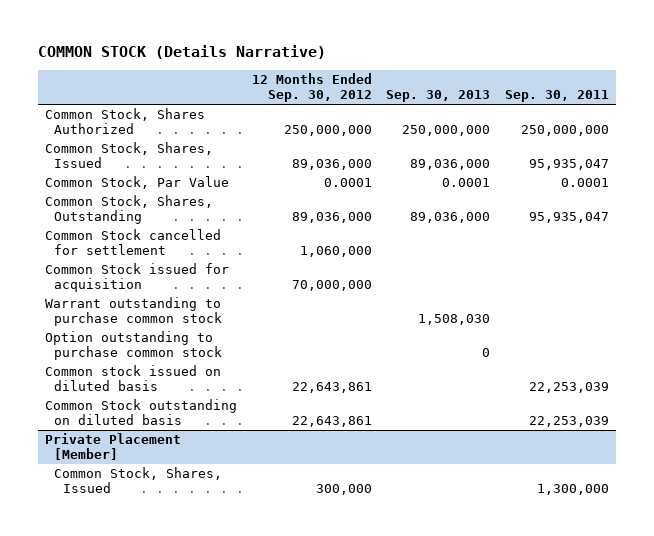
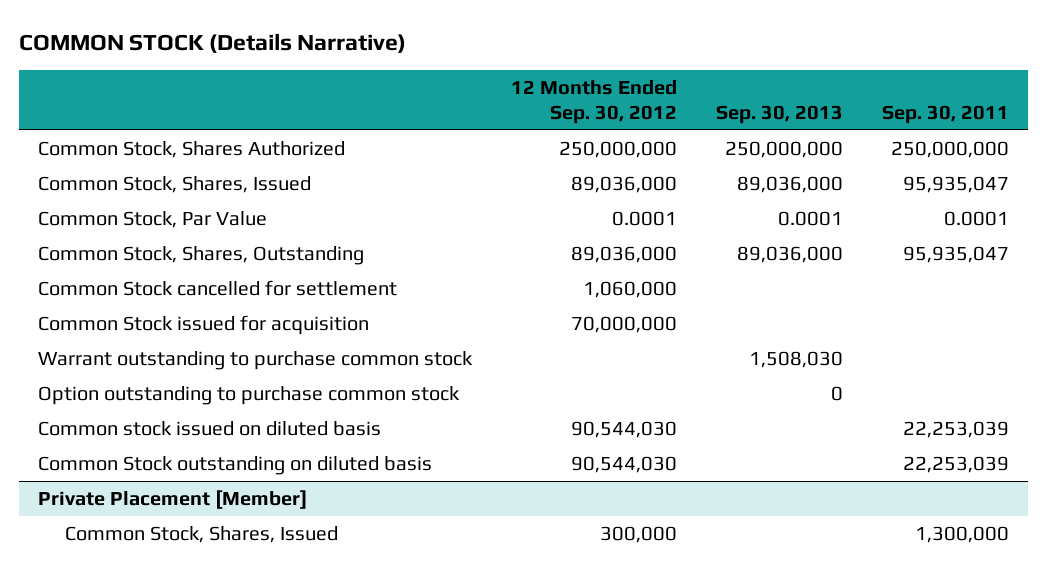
[291,382,372,394] 22,643,861 -> [571,421,678,439] 90,544,030
[291,416,372,428] 22,643,861 -> [571,456,678,474] 90,544,030

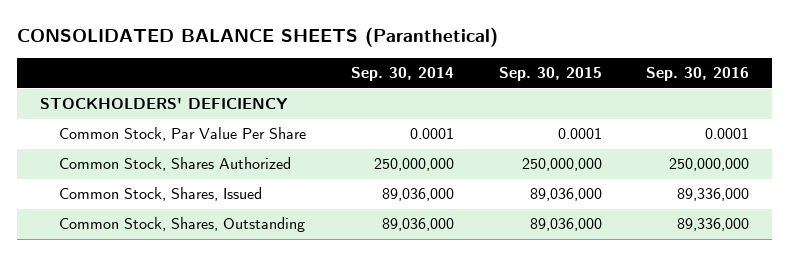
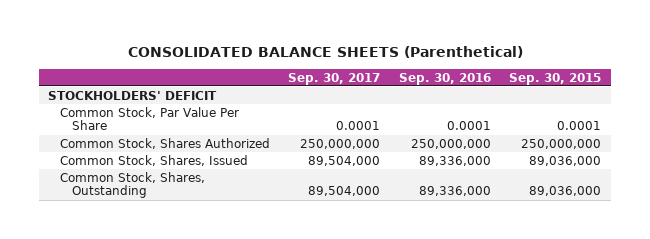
[17,27,499,48] CONSOLIDATED BALANCE SHEETS (Paranthetical) -> [127,46,523,59] CONSOLIDATED BALANCE SHEETS (Parenthetical)
[351,67,455,82] Sep. 30, 2014 -> none
none -> [288,72,381,85] Sep. 30, 2017
[39,98,288,110] STOCKHOLDERS' DEFICIENCY -> [48,90,218,100] STOCKHOLDERS' DEFICIT

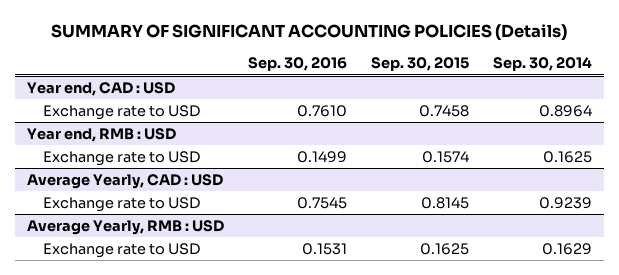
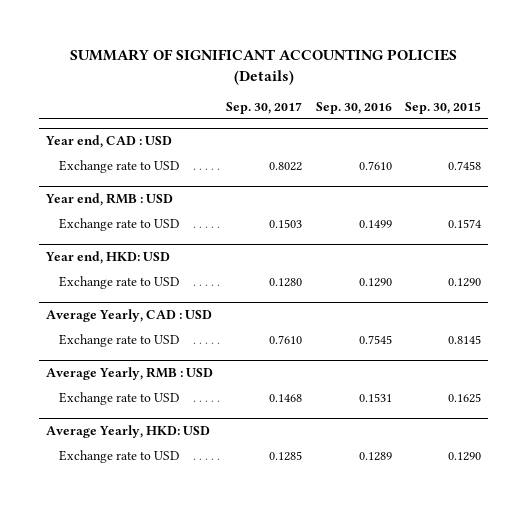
[493,57,593,72] Sep. 30, 2014 -> none
none -> [226,101,303,114] Sep. 30, 2017
none -> [44,251,170,265] Year end, HKD: USD
none -> [58,275,179,289] Exchange rate to USD
none -> [45,425,210,439] Average Yearly, HKD: USD
none -> [58,449,179,463] Exchange rate to USD

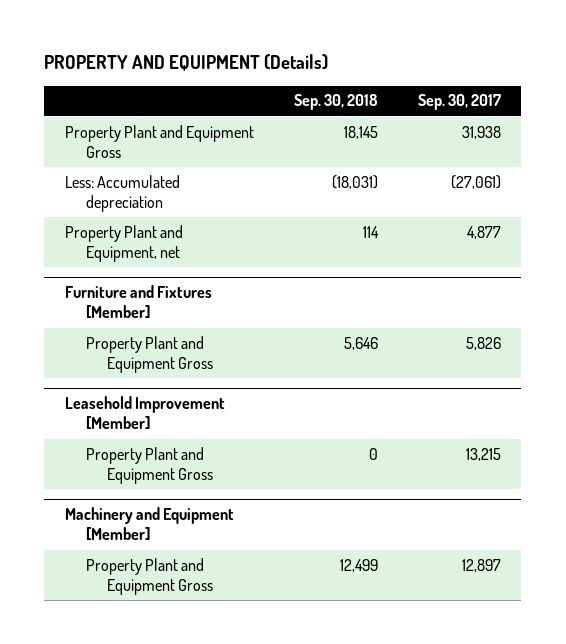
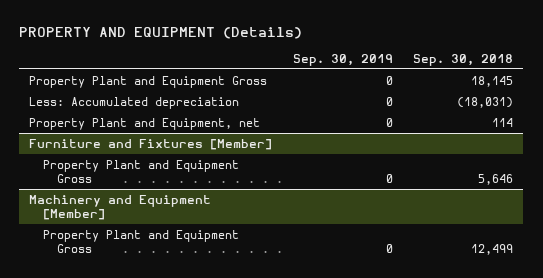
[418,94,502,111] Sep. 30, 2017 -> none
none -> [292,53,393,66] Sep. 30, 2019
[64,396,225,430] Leasehold Improvement [Member] -> none
[85,446,214,485] Property Plant and Equipment Gross -> none

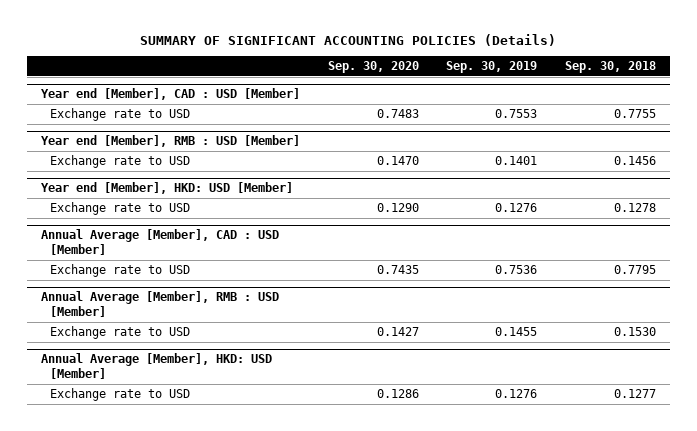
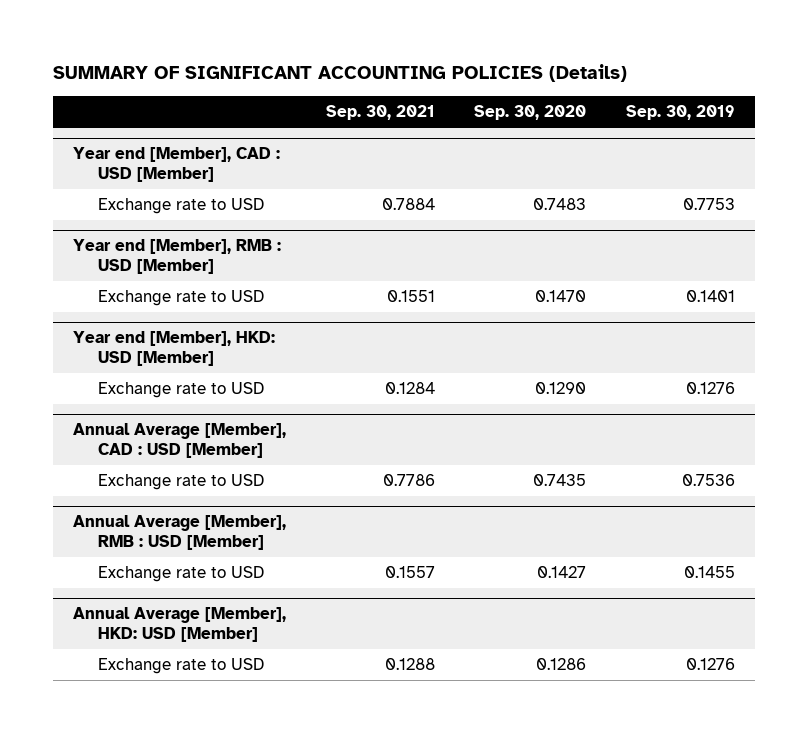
[564,60,656,73] Sep. 30, 2018 -> none
none -> [325,105,435,121] Sep. 30, 2021
[495,109,538,119] 0.7553 -> [682,198,735,211] 0.7753

